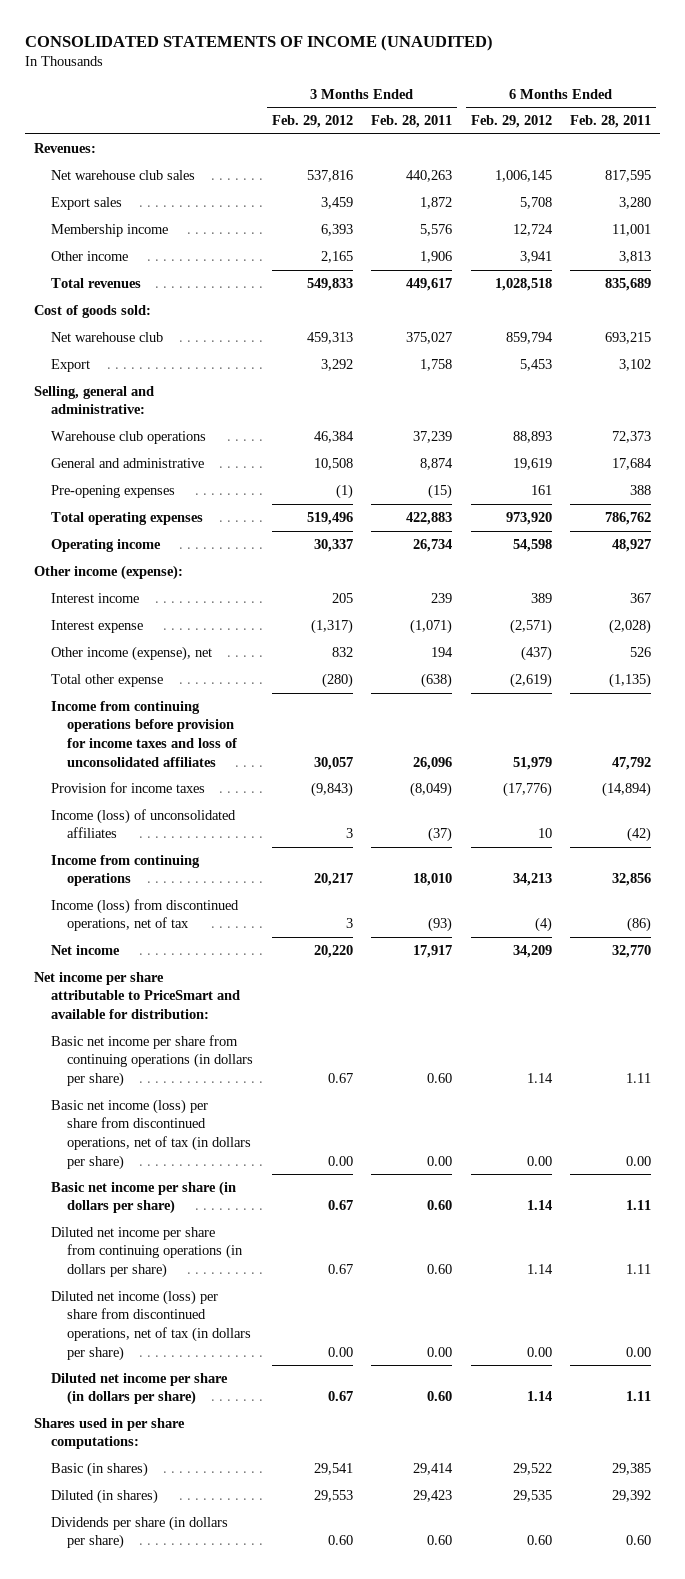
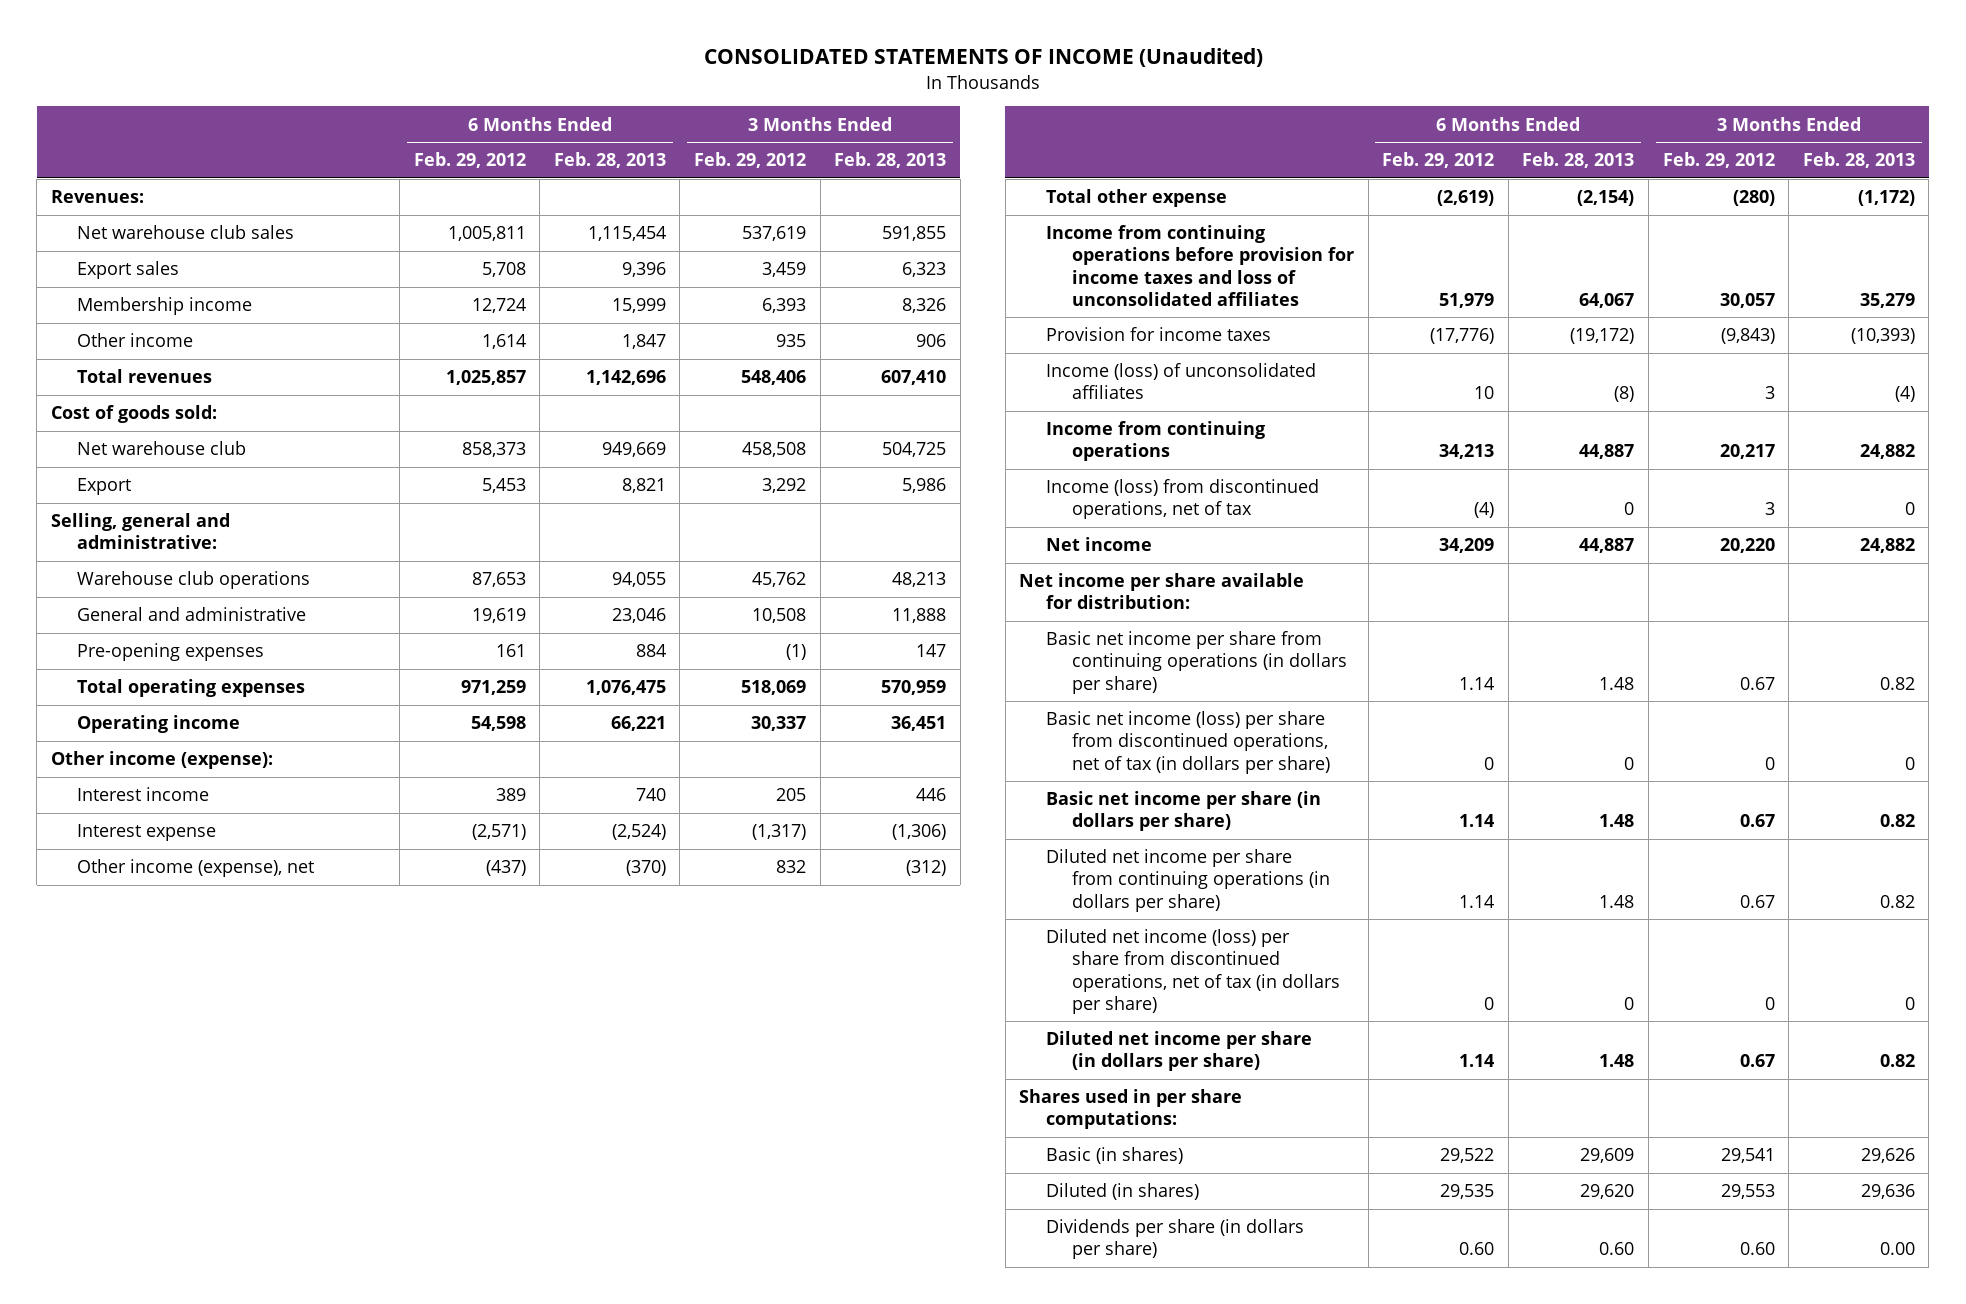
[24,35,493,52] CONSOLIDATED STATEMENTS OF INCOME (UNAUDITED) -> [703,48,1263,68] CONSOLIDATED STATEMENTS OF INCOME (Unaudited)
[371,115,453,129] Feb. 28, 2011 -> none
[569,115,651,129] Feb. 28, 2011 -> none
none -> [553,152,666,169] Feb. 28, 2013
none -> [834,152,947,169] Feb. 28, 2013
[306,169,353,182] 537,816 -> [742,226,807,242] 537,619
[494,169,552,182] 1,006,145 -> [447,226,526,242] 1,005,811
[320,250,353,263] 2,165 -> [776,334,807,348] 935
[519,250,552,263] 3,941 -> [481,334,526,350] 1,614
[306,277,353,291] 549,833 -> [741,370,807,386] 548,406
[494,277,552,291] 1,028,518 -> [445,370,526,386] 1,025,857
[306,331,353,344] 459,313 -> [742,442,807,458] 458,508
[505,331,553,344] 859,794 -> [461,442,526,458] 858,373
[313,430,354,443] 46,384 -> [752,572,807,588] 45,762
[512,430,552,443] 88,893 -> [471,572,526,588] 87,653
[306,511,353,525] 519,496 -> [741,680,807,696] 518,069
[505,511,552,525] 973,920 -> [460,680,526,696] 971,259
[34,971,240,1019] Net income per share attributable to PriceSmart and available for distribution: -> [1019,573,1305,610] Net income per share available for distribution:
[327,1155,353,1166] 0.00 -> [1764,756,1775,770] 0
[526,1155,552,1166] 0.00 -> [1484,756,1495,770] 0
[327,1346,353,1357] 0.00 -> [1764,996,1775,1010] 0
[526,1346,552,1357] 0.00 -> [1484,996,1495,1010] 0

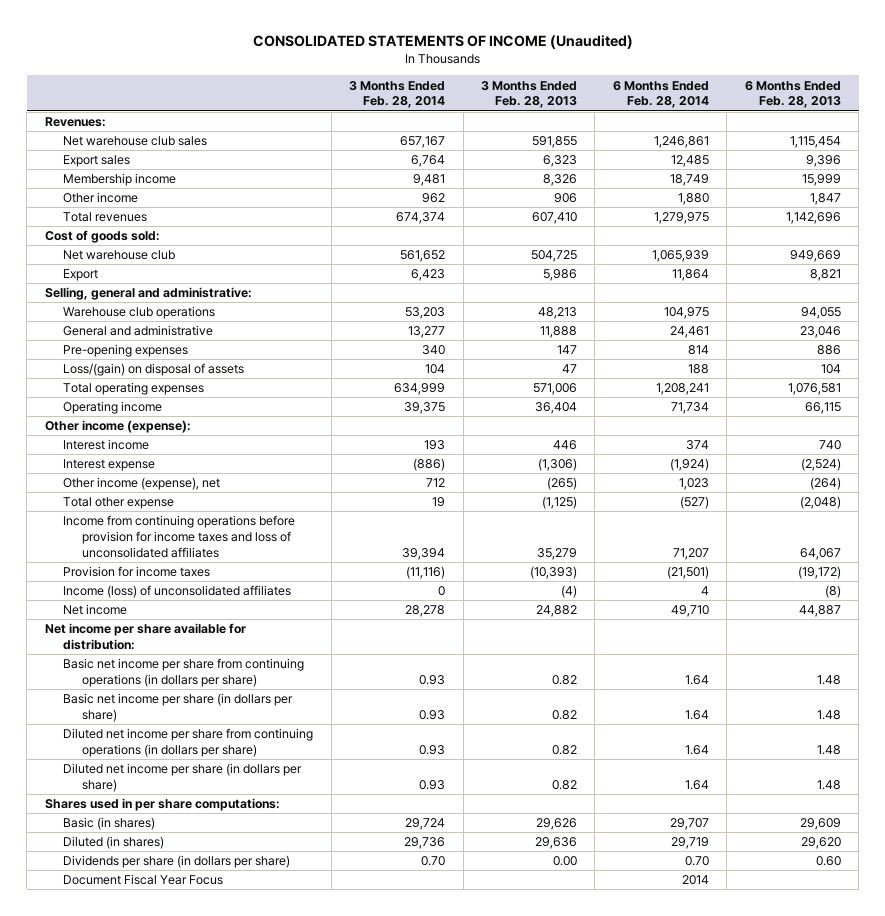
[413,152,526,169] Feb. 29, 2012 -> none
[694,152,807,169] Feb. 29, 2012 -> none
none -> [349,80,446,109] 3 Months Ended Feb. 28, 2014
none -> [612,80,709,109] 6 Months Ended Feb. 28, 2014
[635,644,666,658] 884 -> [816,345,841,356] 886
none -> [63,363,245,377] Loss/(gain) on disposal of assets
[585,680,666,696] 1,076,475 -> [787,383,841,396] 1,076,581
[881,680,947,696] 570,959 -> [532,383,577,396] 571,006
[610,716,666,732] 66,221 -> [804,402,841,415] 66,115
[891,716,947,732] 36,451 -> [534,402,577,415] 36,404
[625,860,666,877] (370) -> [809,477,841,491] (264)
[906,860,947,877] (312) -> [546,477,577,491] (265)
[1577,190,1635,207] (2,154) -> [799,496,841,510] (2,048)
[1857,190,1915,207] (1,172) -> [541,496,577,510] (1,125)
[1045,421,1265,462] Income from continuing operations -> none
[1045,479,1319,520] Income (loss) from discontinued operations, net of tax -> none
[1045,711,1330,774] Basic net income (loss) per share from discontinued operations, net of tax (in dollars per share) -> none
[1045,929,1340,1014] Diluted net income (loss) per share from discontinued operations, net of tax (in dollars per share) -> none
none -> [63,874,224,886] Document Fiscal Year Focus

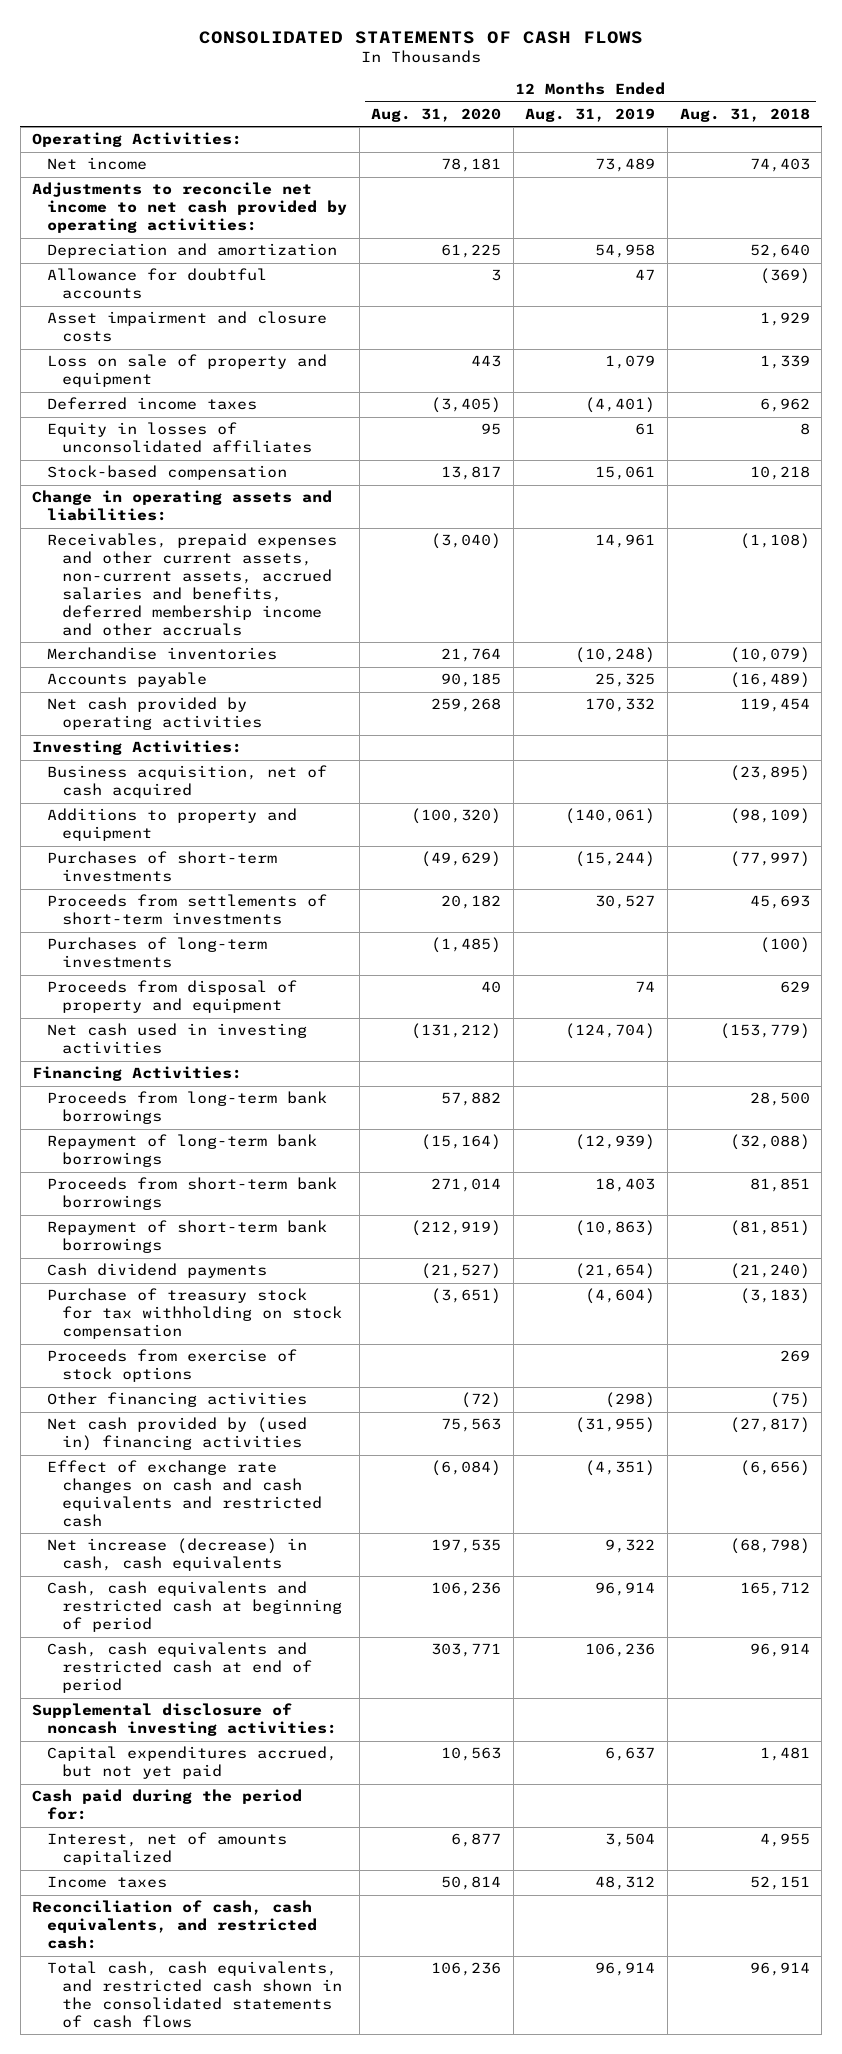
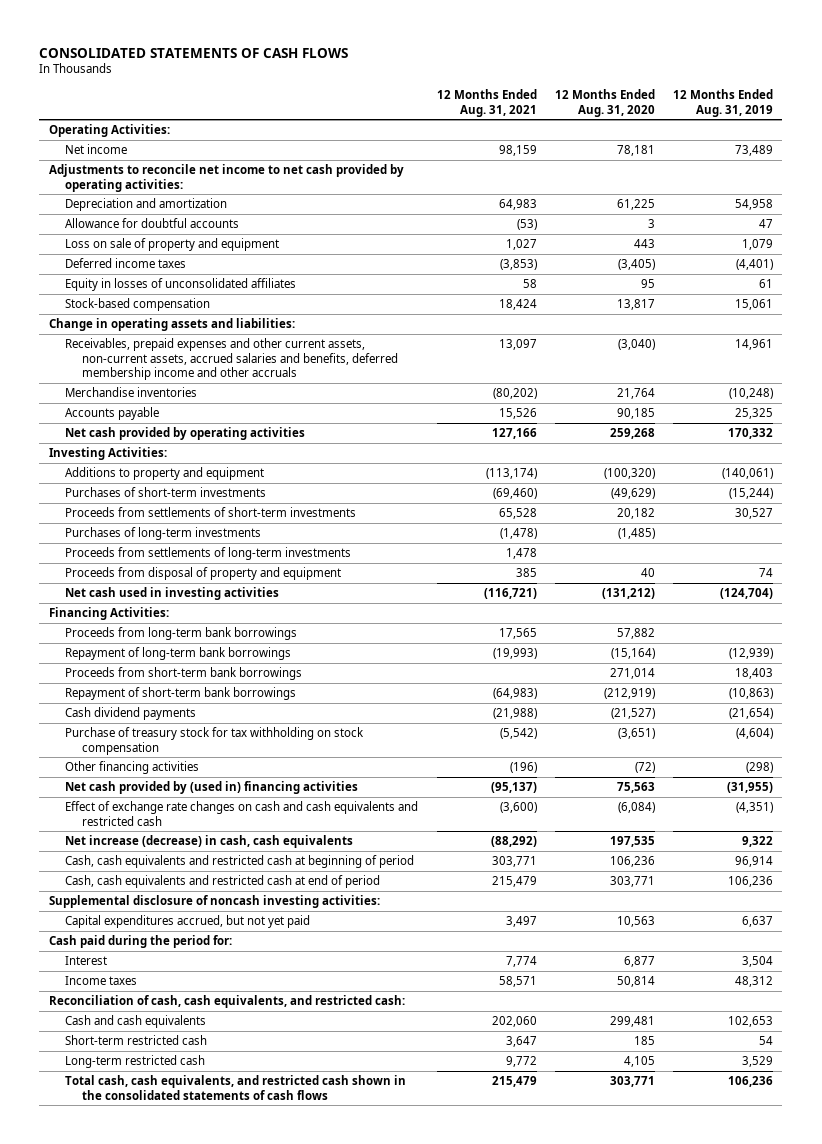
[679,107,810,122] Aug. 31, 2018 -> none
none -> [436,89,537,117] 12 Months Ended Aug. 31, 2021
[47,311,328,343] Asset impairment and closure costs -> none
[47,765,328,799] Business acquisition, net of cash acquired -> none
none -> [65,547,352,561] Proceeds from settlements of long-term investments
[47,1349,298,1383] Proceeds from exercise of stock options -> none
[47,1832,288,1866] Interest, net of amounts capitalized -> [65,956,108,966] Interest
none -> [65,1015,207,1029] Cash and cash equivalents
none -> [65,1035,208,1046] Short-term restricted cash
none -> [65,1055,206,1069] Long-term restricted cash
[431,1962,502,1977] 106,236 -> [610,1076,656,1088] 303,771
[595,1962,656,1977] 96,914 -> [728,1076,774,1088] 106,236

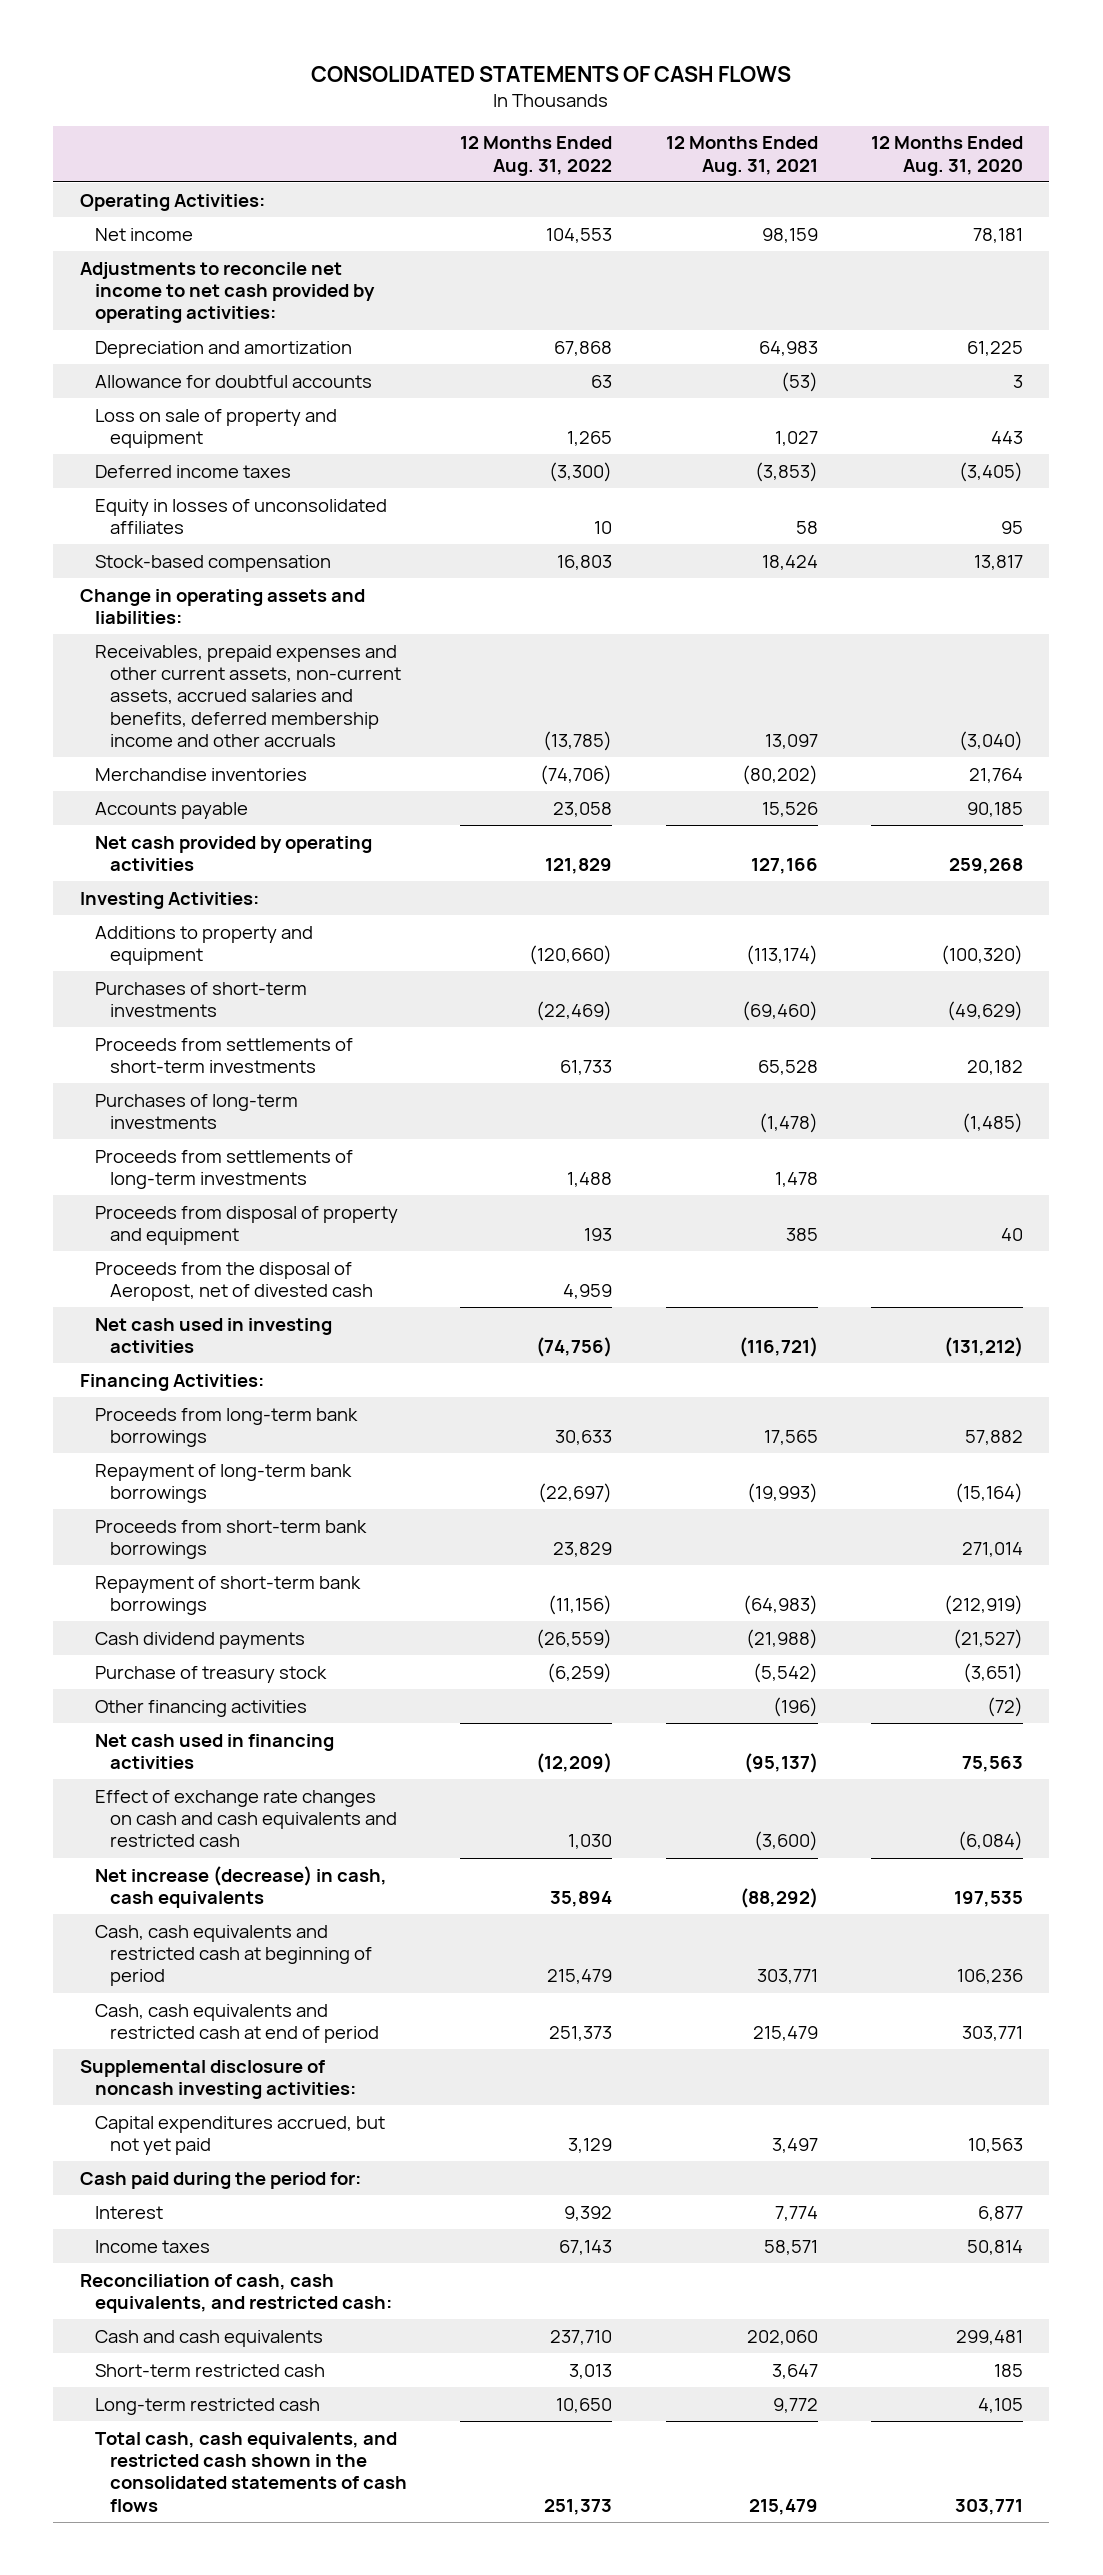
[673,89,774,117] 12 Months Ended Aug. 31, 2019 -> none
none -> [460,136,613,176] 12 Months Ended Aug. 31, 2022
none -> [95,1261,374,1302] Proceeds from the disposal of Aeropost, net of divested cash
[65,727,365,755] Purchase of treasury stock for tax withholding on stock compensation -> [95,1665,328,1683] Purchase of treasury stock
[65,781,359,795] Net cash provided by (used in) financing activities -> [95,1733,335,1770] Net cash used in financing activities

